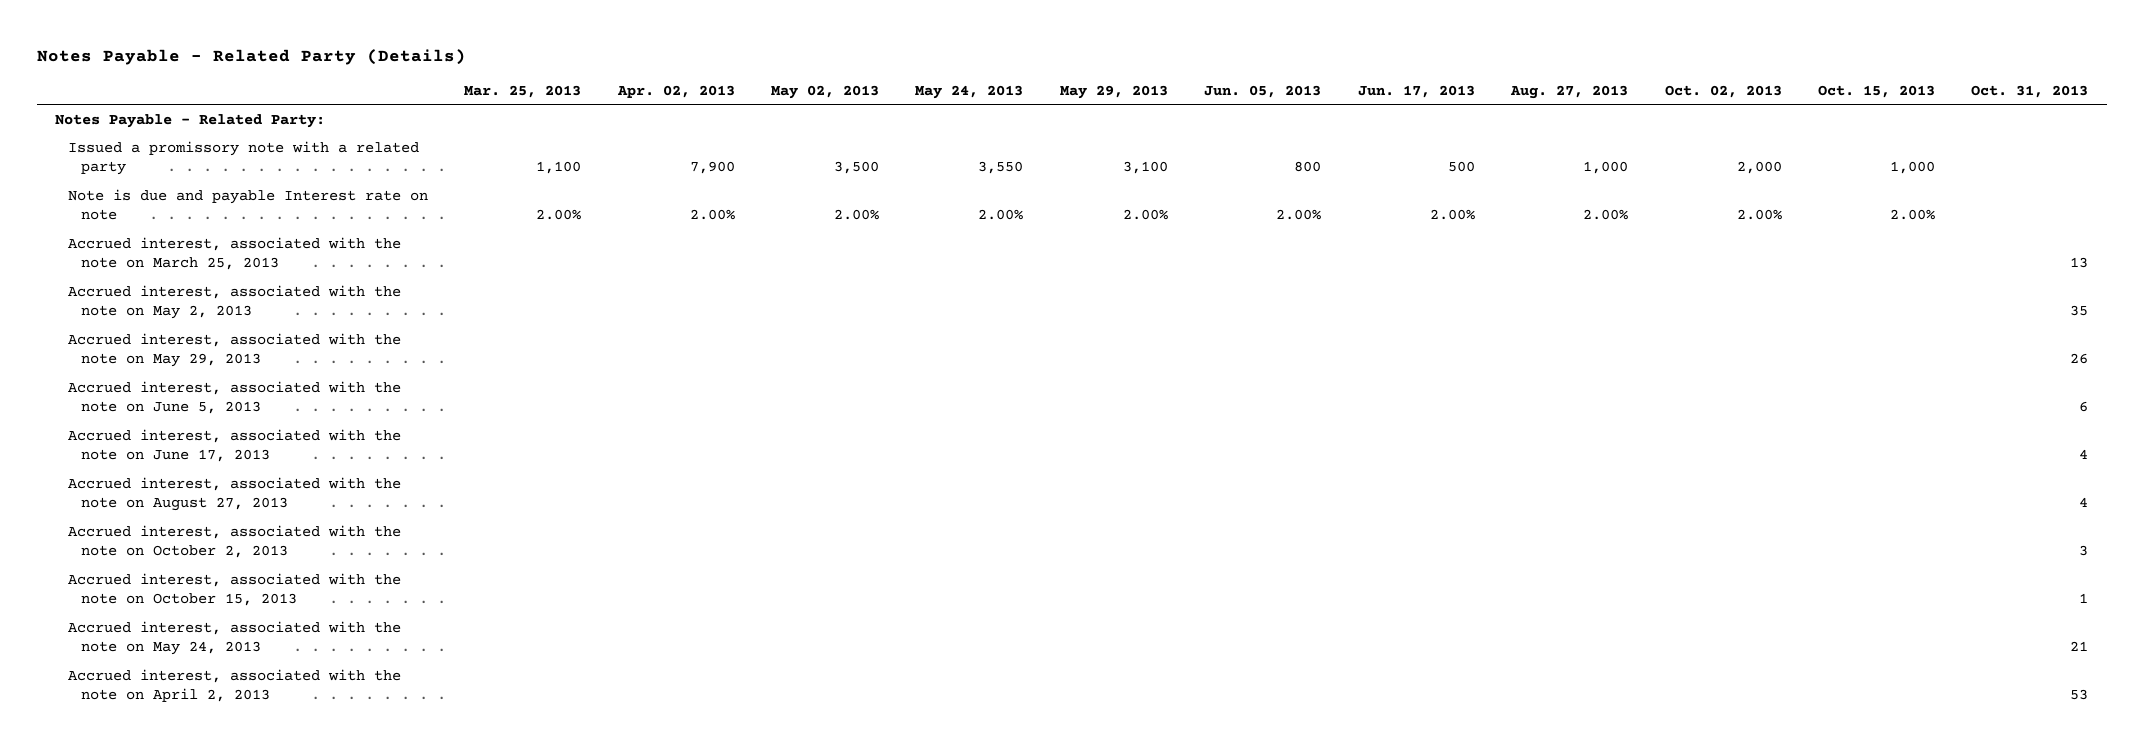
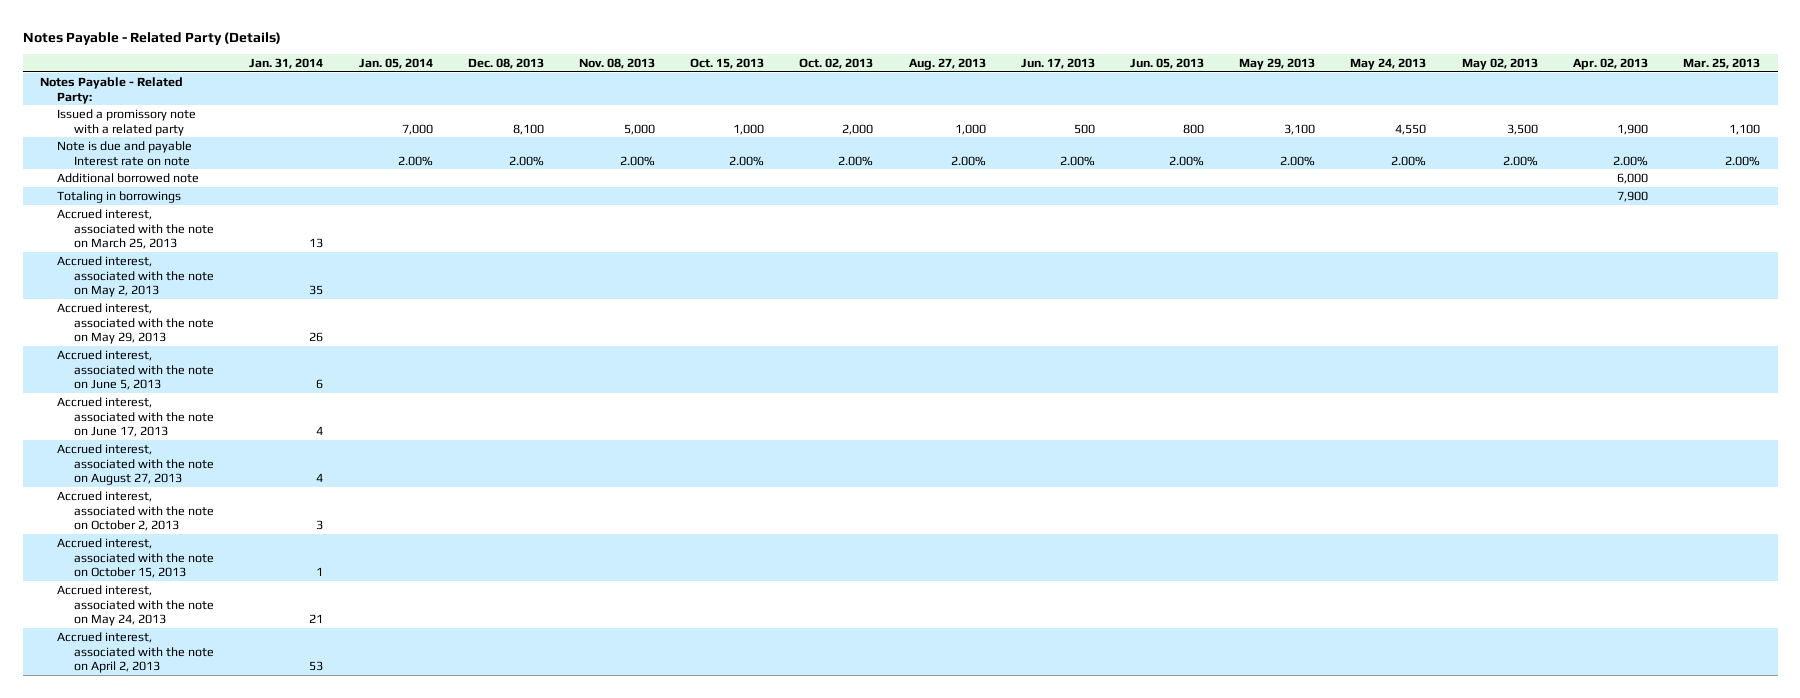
[1971,84,2089,98] Oct. 31, 2013 -> none
none -> [249,57,324,69] Jan. 31, 2014
none -> [358,57,433,69] Jan. 05, 2014
none -> [467,57,544,69] Dec. 08, 2013
none -> [579,57,656,69] Nov. 08, 2013
[689,161,735,175] 7,900 -> [1616,123,1648,135] 1,900
[978,161,1024,175] 3,550 -> [1395,123,1427,135] 4,550
none -> [57,172,200,183] Additional borrowed note
none -> [57,190,182,203] Totaling in borrowings

